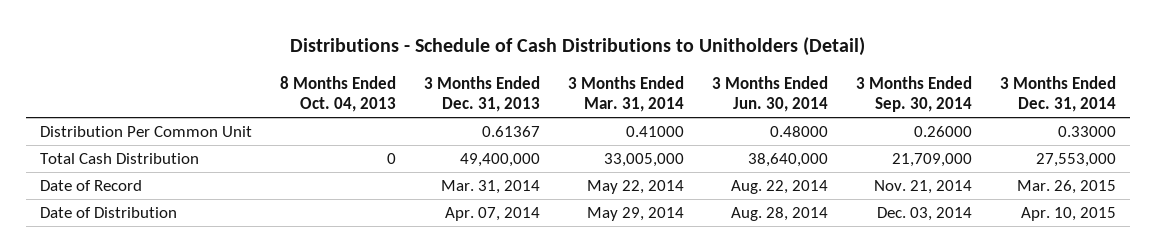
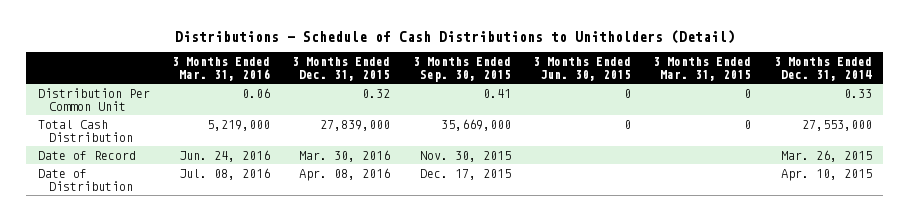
[279,75,396,113] 8 Months Ended Oct. 04, 2013 -> none
[423,75,540,113] 3 Months Ended Dec. 31, 2013 -> none
[567,75,684,113] 3 Months Ended Mar. 31, 2014 -> none
[711,75,828,113] 3 Months Ended Jun. 30, 2014 -> none
[855,75,972,113] 3 Months Ended Sep. 30, 2014 -> none
none -> [171,56,270,81] 3 Months Ended Mar. 31, 2016
none -> [292,56,391,81] 3 Months Ended Dec. 31, 2015
none -> [412,56,511,82] 3 Months Ended Sep. 30, 2015
none -> [533,56,632,81] 3 Months Ended Jun. 30, 2015
none -> [653,56,752,81] 3 Months Ended Mar. 31, 2015
[1057,126,1116,138] 0.33000 -> [843,88,872,98] 0.33

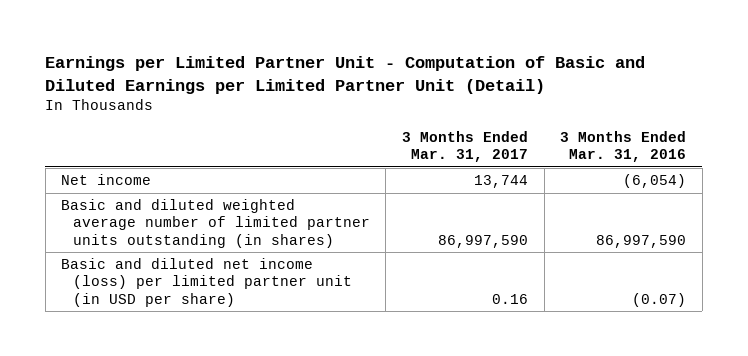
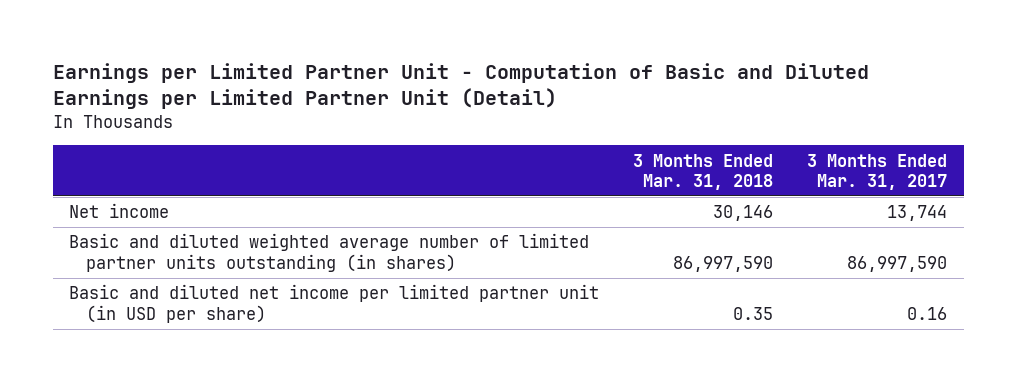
[560,131,687,163] 3 Months Ended Mar. 31, 2016 -> none
none -> [633,153,774,191] 3 Months Ended Mar. 31, 2018
[61,258,352,307] Basic and diluted net income (loss) per limited partner unit (in USD per share) -> [69,284,600,323] Basic and diluted net income per limited partner unit (in USD per share)

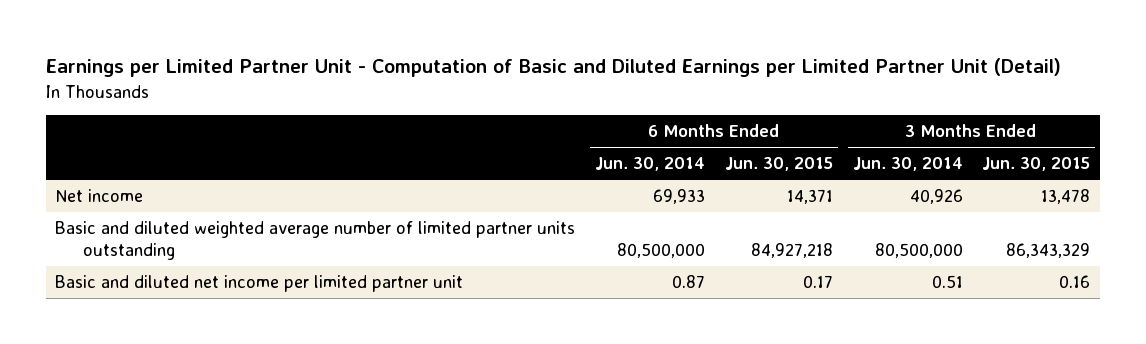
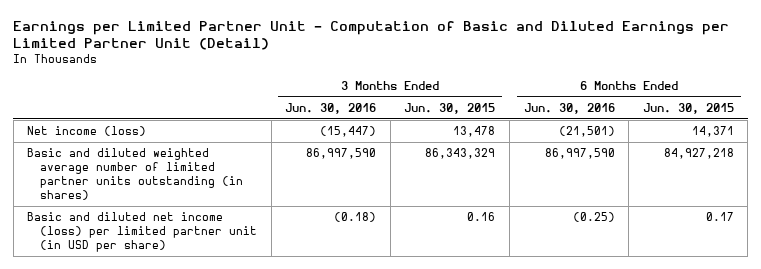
[595,157,706,172] Jun. 30, 2014 -> none
[852,157,963,172] Jun. 30, 2014 -> none
none -> [285,103,377,115] Jun. 30, 2016
none -> [523,103,615,115] Jun. 30, 2016
[55,188,144,202] Net income -> [27,126,147,137] Net income (loss)
[55,220,576,261] Basic and diluted weighted average number of limited partner units outstanding -> [27,148,244,201] Basic and diluted weighted average number of limited partner units outstanding (in shares)
[55,274,464,292] Basic and diluted net income per limited partner unit -> [27,212,258,253] Basic and diluted net income (loss) per limited partner unit (in USD per share)

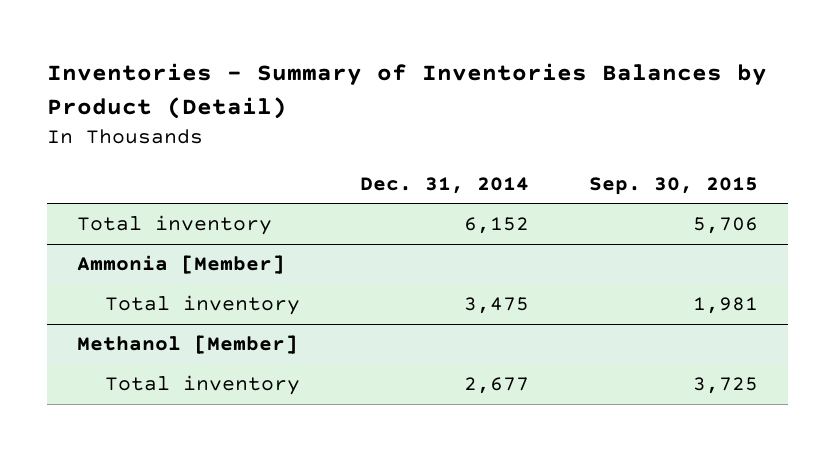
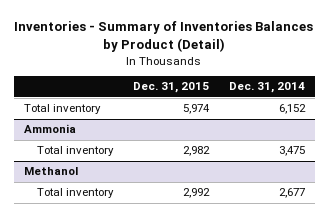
[589,177,759,196] Sep. 30, 2015 -> none
none -> [132,82,209,94] Dec. 31, 2015
[76,255,285,275] Ammonia [Member] -> [23,124,76,134] Ammonia
[76,335,298,355] Methanol [Member] -> [23,167,78,176] Methanol

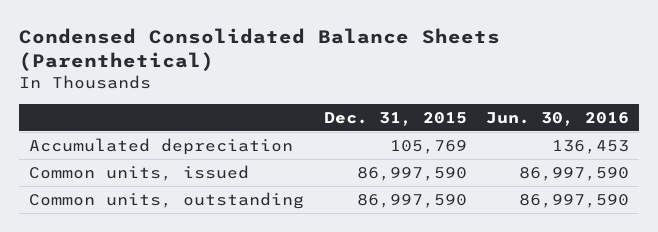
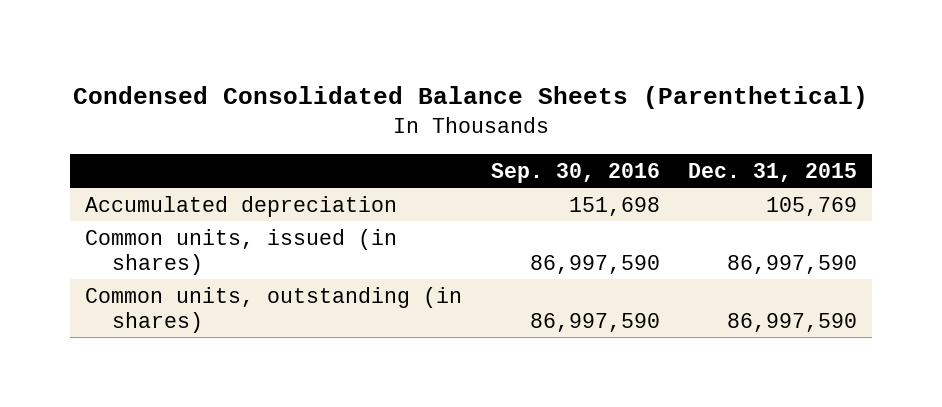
[486,111,630,126] Jun. 30, 2016 -> none
none -> [490,162,660,183] Sep. 30, 2016
[29,165,250,182] Common units, issued -> [84,228,397,275] Common units, issued (in shares)
[29,192,305,210] Common units, outstanding -> [84,286,462,333] Common units, outstanding (in shares)

